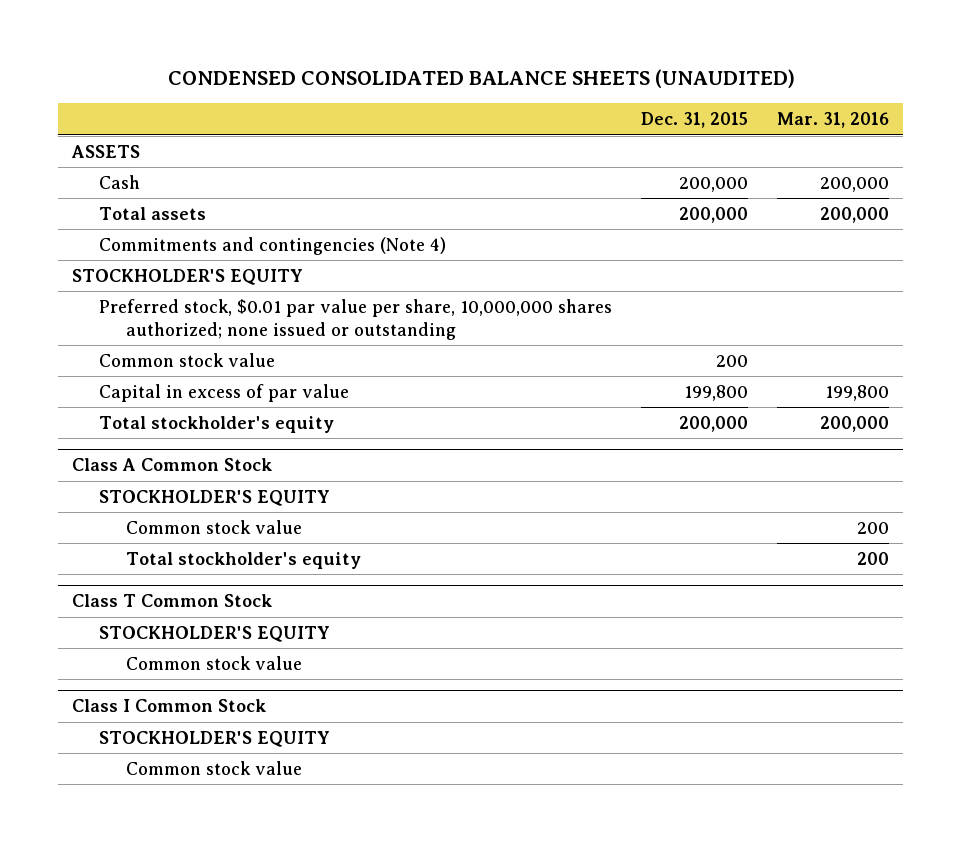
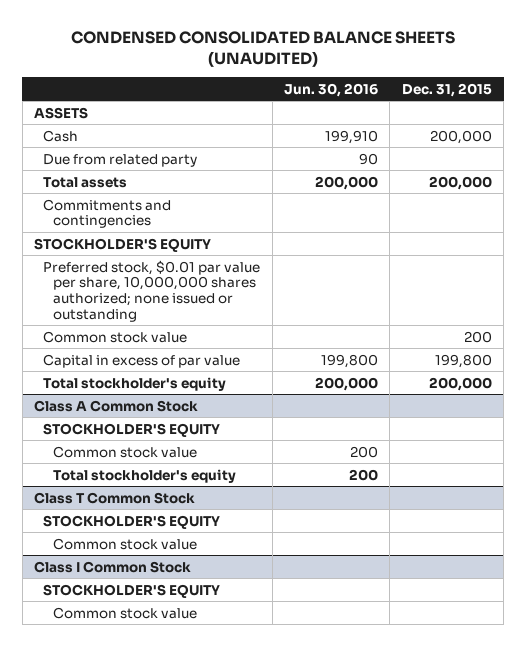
[776,112,889,129] Mar. 31, 2016 -> none
none -> [284,82,379,97] Jun. 30, 2016
none -> [43,153,198,167] Due from related party
[99,236,447,255] Commitments and contingencies (Note 4) -> [43,198,172,229] Commitments and contingencies

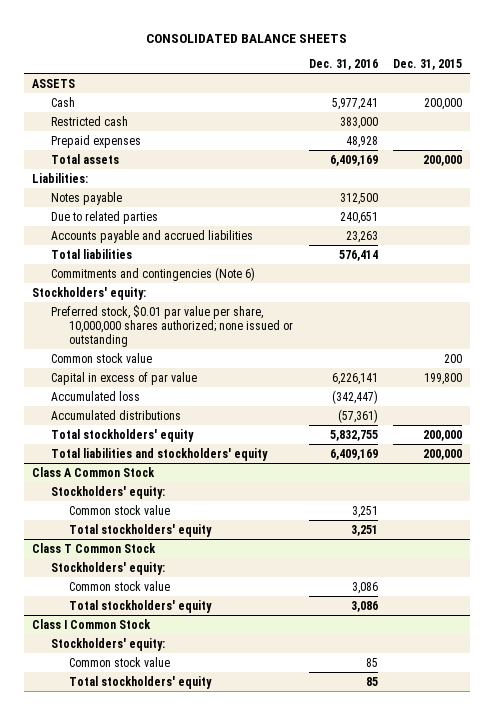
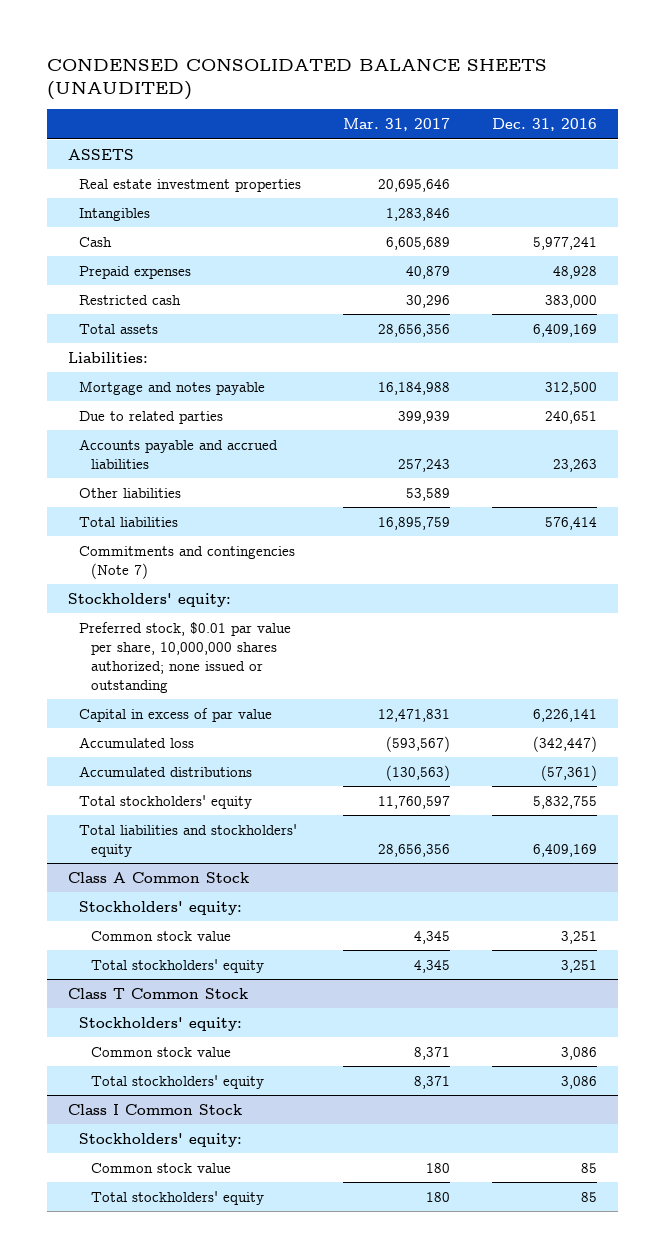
[145,33,347,43] CONSOLIDATED BALANCE SHEETS -> [47,57,548,101] CONDENSED CONSOLIDATED BALANCE SHEETS (UNAUDITED)
[392,59,462,71] Dec. 31, 2015 -> none
none -> [343,118,451,132] Mar. 31, 2017
none -> [79,178,302,192] Real estate investment properties
none -> [79,207,151,221] Intangibles
[50,115,128,126] Restricted cash -> [79,294,182,305] Restricted cash
[50,191,122,205] Notes payable -> [79,380,266,395] Mortgage and notes payable
none -> [79,487,182,498] Other liabilities
[50,266,255,281] Commitments and contingencies (Note 6) -> [79,545,296,579] Commitments and contingencies (Note 7)
[50,352,152,363] Common stock value -> none

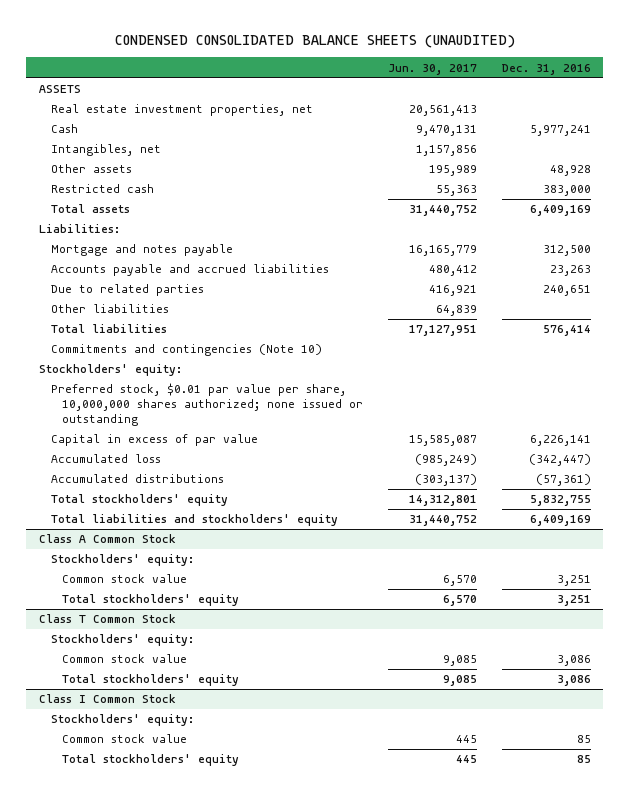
[343,118,451,132] Mar. 31, 2017 -> none
none -> [387,63,477,75] Jun. 30, 2017
[79,207,151,221] Intangibles -> none
[79,178,302,192] Real estate investment properties -> [50,104,313,117] Real estate investment properties, net
none -> [50,144,161,157] Intangibles, net
[79,265,192,279] Prepaid expenses -> [50,164,132,174] Other assets
[79,410,224,424] Due to related parties -> [50,284,204,297] Due to related parties
[79,545,296,579] Commitments and contingencies (Note 7) -> [50,344,322,357] Commitments and contingencies (Note 10)

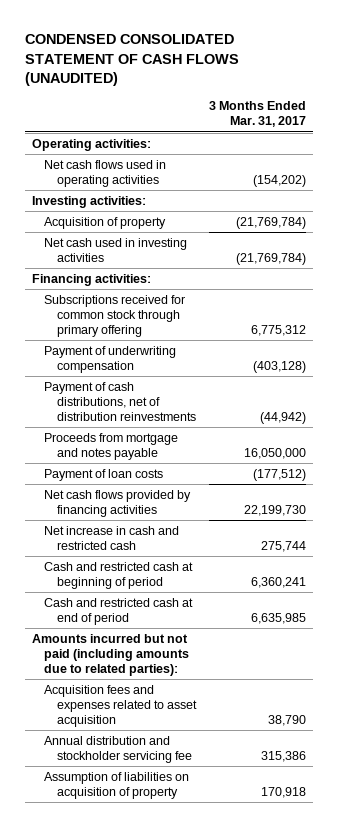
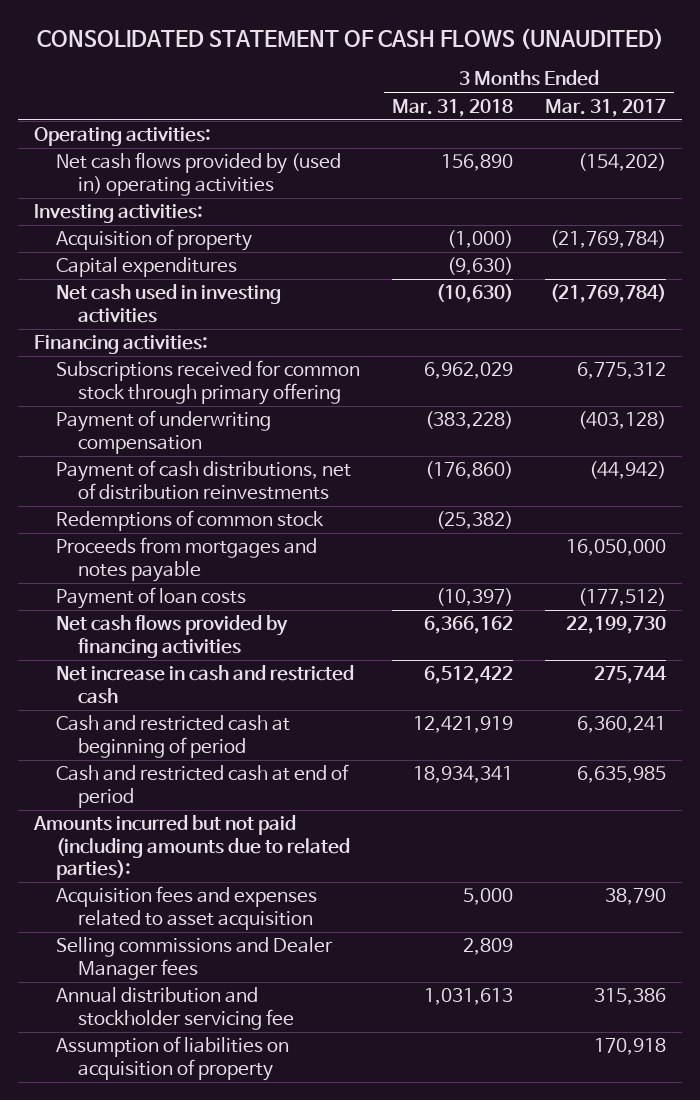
[25,34,240,86] CONDENSED CONSOLIDATED STATEMENT OF CASH FLOWS (UNAUDITED) -> [36,28,664,50] CONSOLIDATED STATEMENT OF CASH FLOWS (UNAUDITED)
none -> [391,98,513,117] Mar. 31, 2018
[44,159,167,187] Net cash flows used in operating activities -> [55,152,341,196] Net cash flows provided by (used in) operating activities
none -> [55,257,237,278] Capital expenditures
none -> [55,510,324,532] Redemptions of common stock
[44,432,179,460] Proceeds from mortgage and notes payable -> [55,537,317,582] Proceeds from mortgages and notes payable
none -> [55,937,333,980] Selling commissions and Dealer Manager fees

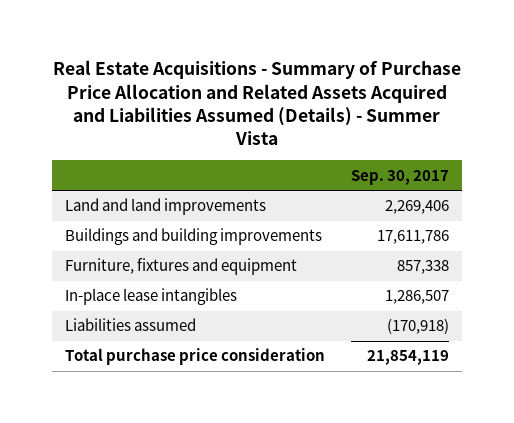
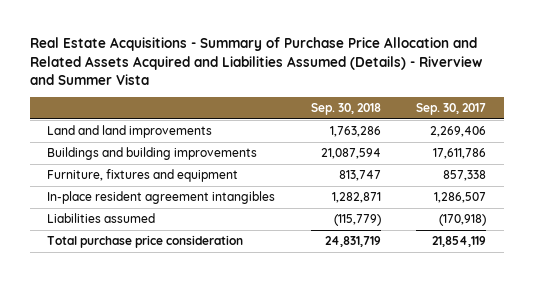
[52,60,461,146] Real Estate Acquisitions - Summary of Purchase Price Allocation and Related Assets Acquired and Liabilities Assumed (Details) - Summer Vista -> [29,37,482,85] Real Estate Acquisitions - Summary of Purchase Price Allocation and Related Assets Acquired and Liabilities Assumed (Details) - Riverview and Summer Vista
none -> [310,102,381,115] Sep. 30, 2018
[64,288,237,306] In-place lease intangibles -> [47,191,276,205] In-place resident agreement intangibles

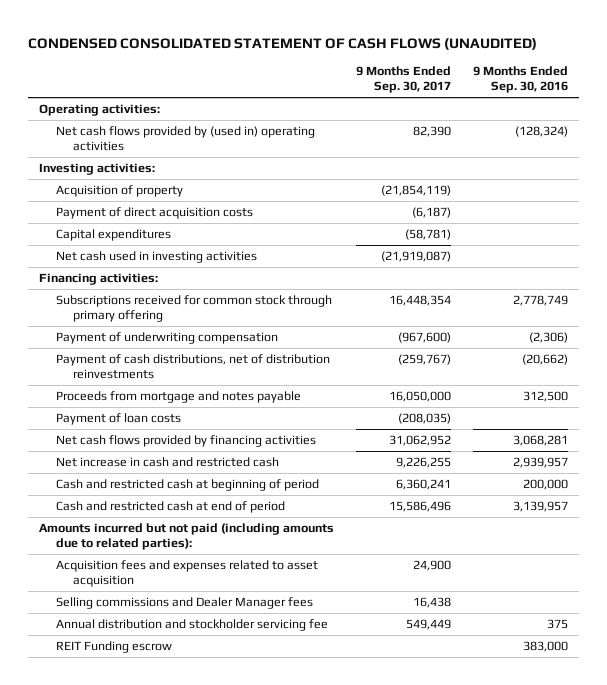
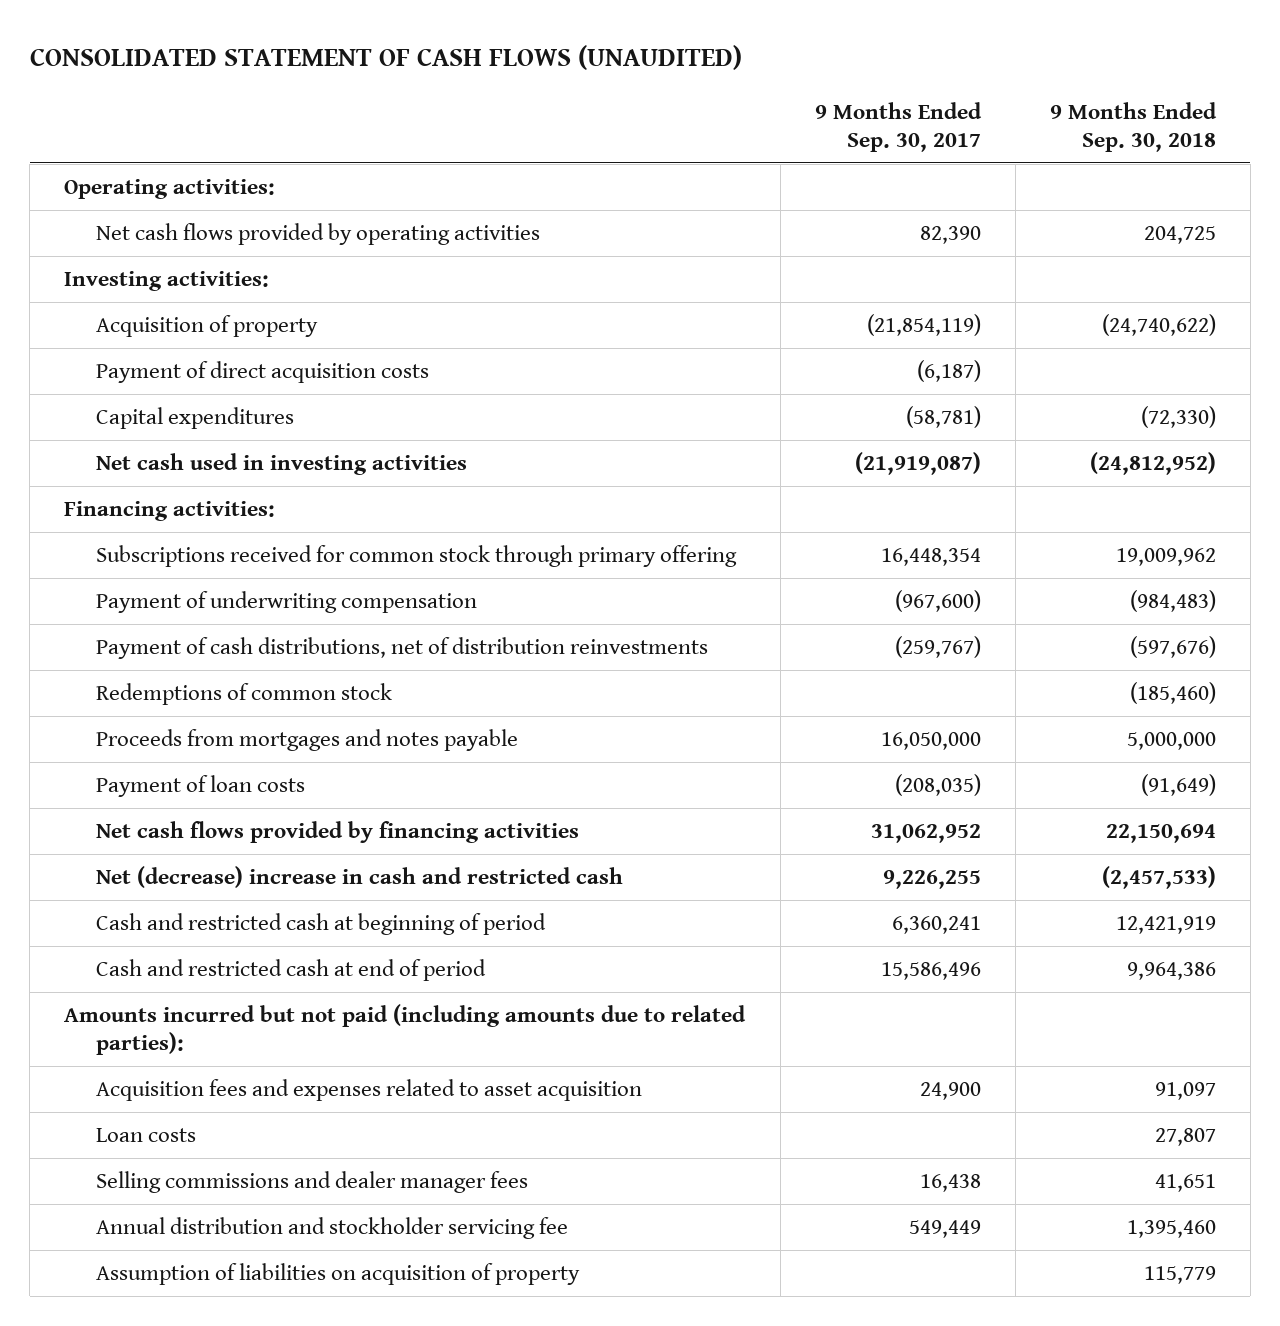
[28,37,538,50] CONDENSED CONSOLIDATED STATEMENT OF CASH FLOWS (UNAUDITED) -> [29,44,742,70] CONSOLIDATED STATEMENT OF CASH FLOWS (UNAUDITED)
[472,66,568,94] 9 Months Ended Sep. 30, 2016 -> none
none -> [1049,101,1217,152] 9 Months Ended Sep. 30, 2018
[56,125,316,152] Net cash flows provided by (used in) operating activities -> [96,222,541,245] Net cash flows provided by operating activities
none -> [96,682,393,705] Redemptions of common stock
[56,390,302,403] Proceeds from mortgage and notes payable -> [96,728,519,751] Proceeds from mortgages and notes payable
[56,456,280,467] Net increase in cash and restricted cash -> [96,865,624,888] Net (decrease) increase in cash and restricted cash
none -> [96,1127,197,1142] Loan costs
[56,596,314,609] Selling commissions and Dealer Manager fees -> [96,1170,529,1193] Selling commissions and dealer manager fees
[56,640,173,653] REIT Funding escrow -> none
none -> [96,1262,581,1285] Assumption of liabilities on acquisition of property

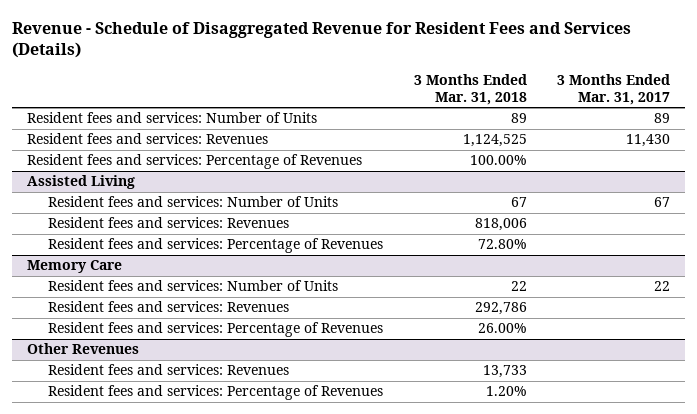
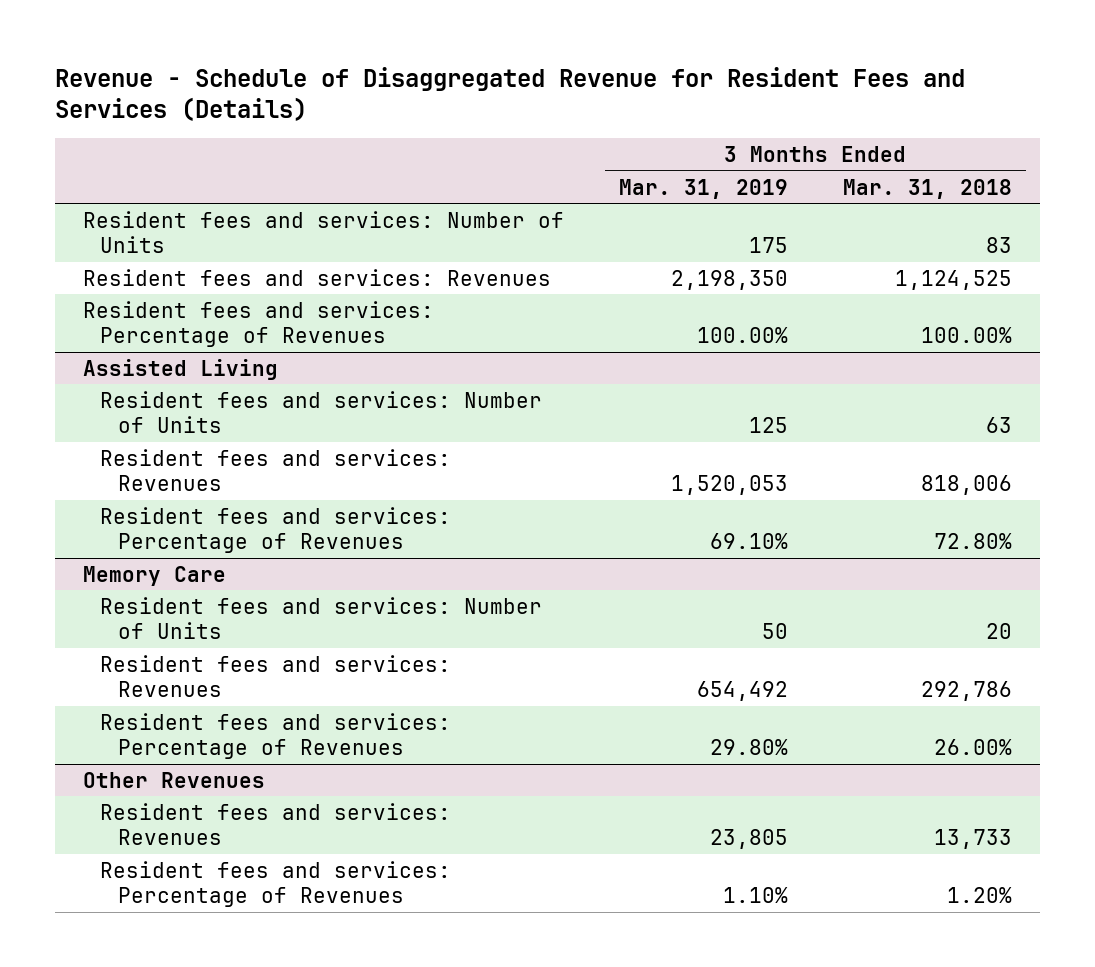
[556,73,670,105] 3 Months Ended Mar. 31, 2017 -> none
none -> [618,178,788,199] Mar. 31, 2019
[510,113,527,124] 89 -> [986,236,1013,253] 83
[510,197,527,208] 67 -> [986,416,1013,433] 63
[510,281,527,292] 22 -> [986,622,1013,639] 20

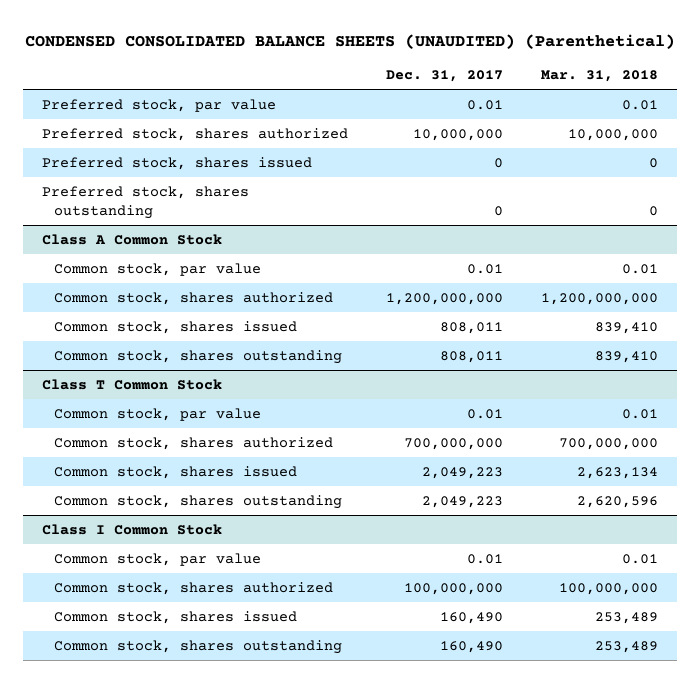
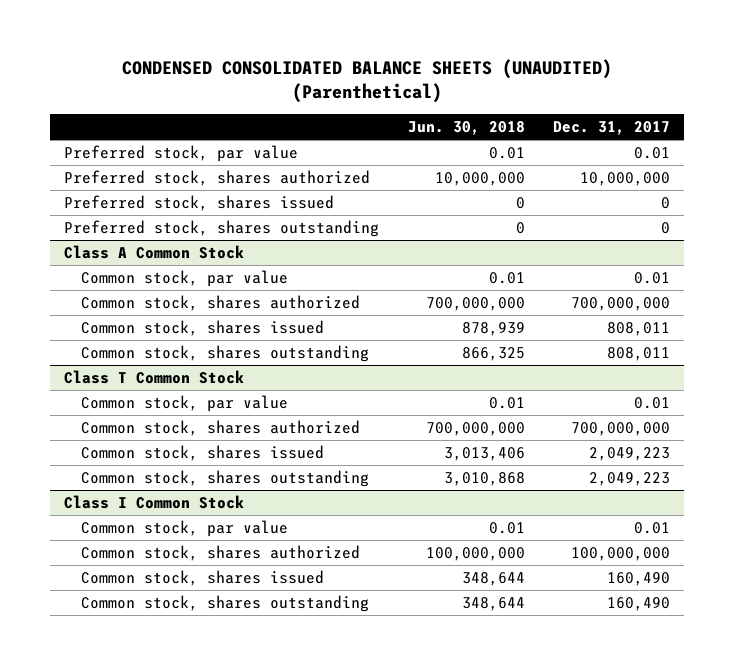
[541,70,659,83] Mar. 31, 2018 -> none
none -> [407,120,525,135] Jun. 30, 2018
[385,292,503,305] 1,200,000,000 -> [570,297,670,312] 700,000,000

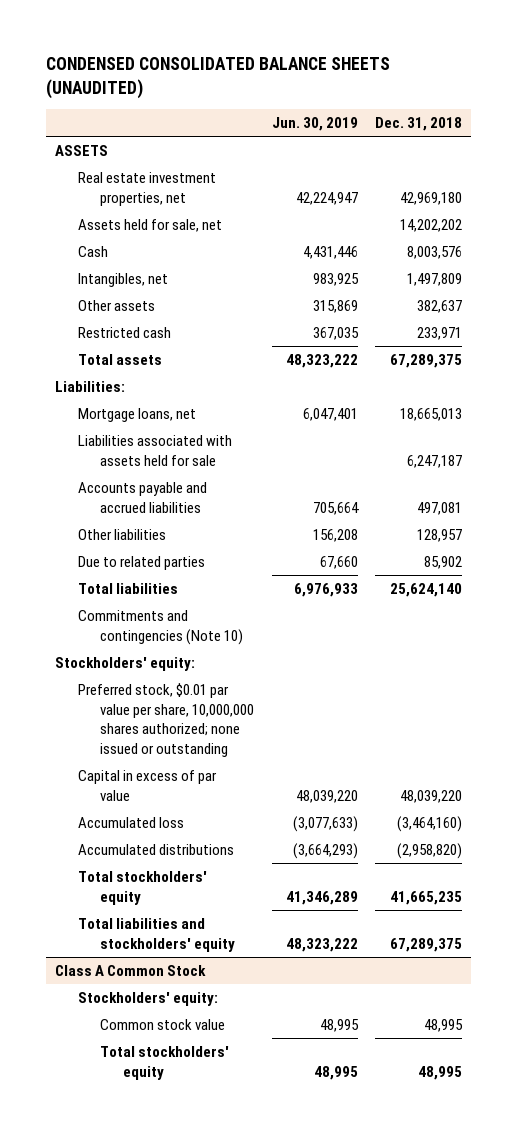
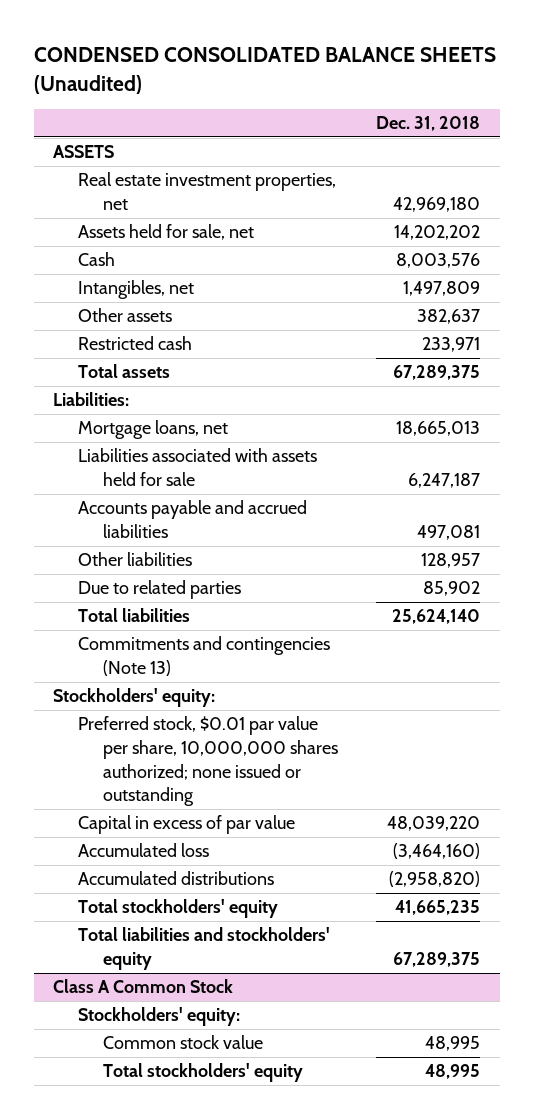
[46,57,391,99] CONDENSED CONSOLIDATED BALANCE SHEETS (UNAUDITED) -> [33,47,496,94] CONDENSED CONSOLIDATED BALANCE SHEETS (Unaudited)
[271,116,358,131] Jun. 30, 2019 -> none
[77,610,244,645] Commitments and contingencies (Note 10) -> [78,636,331,677] Commitments and contingencies (Note 13)

